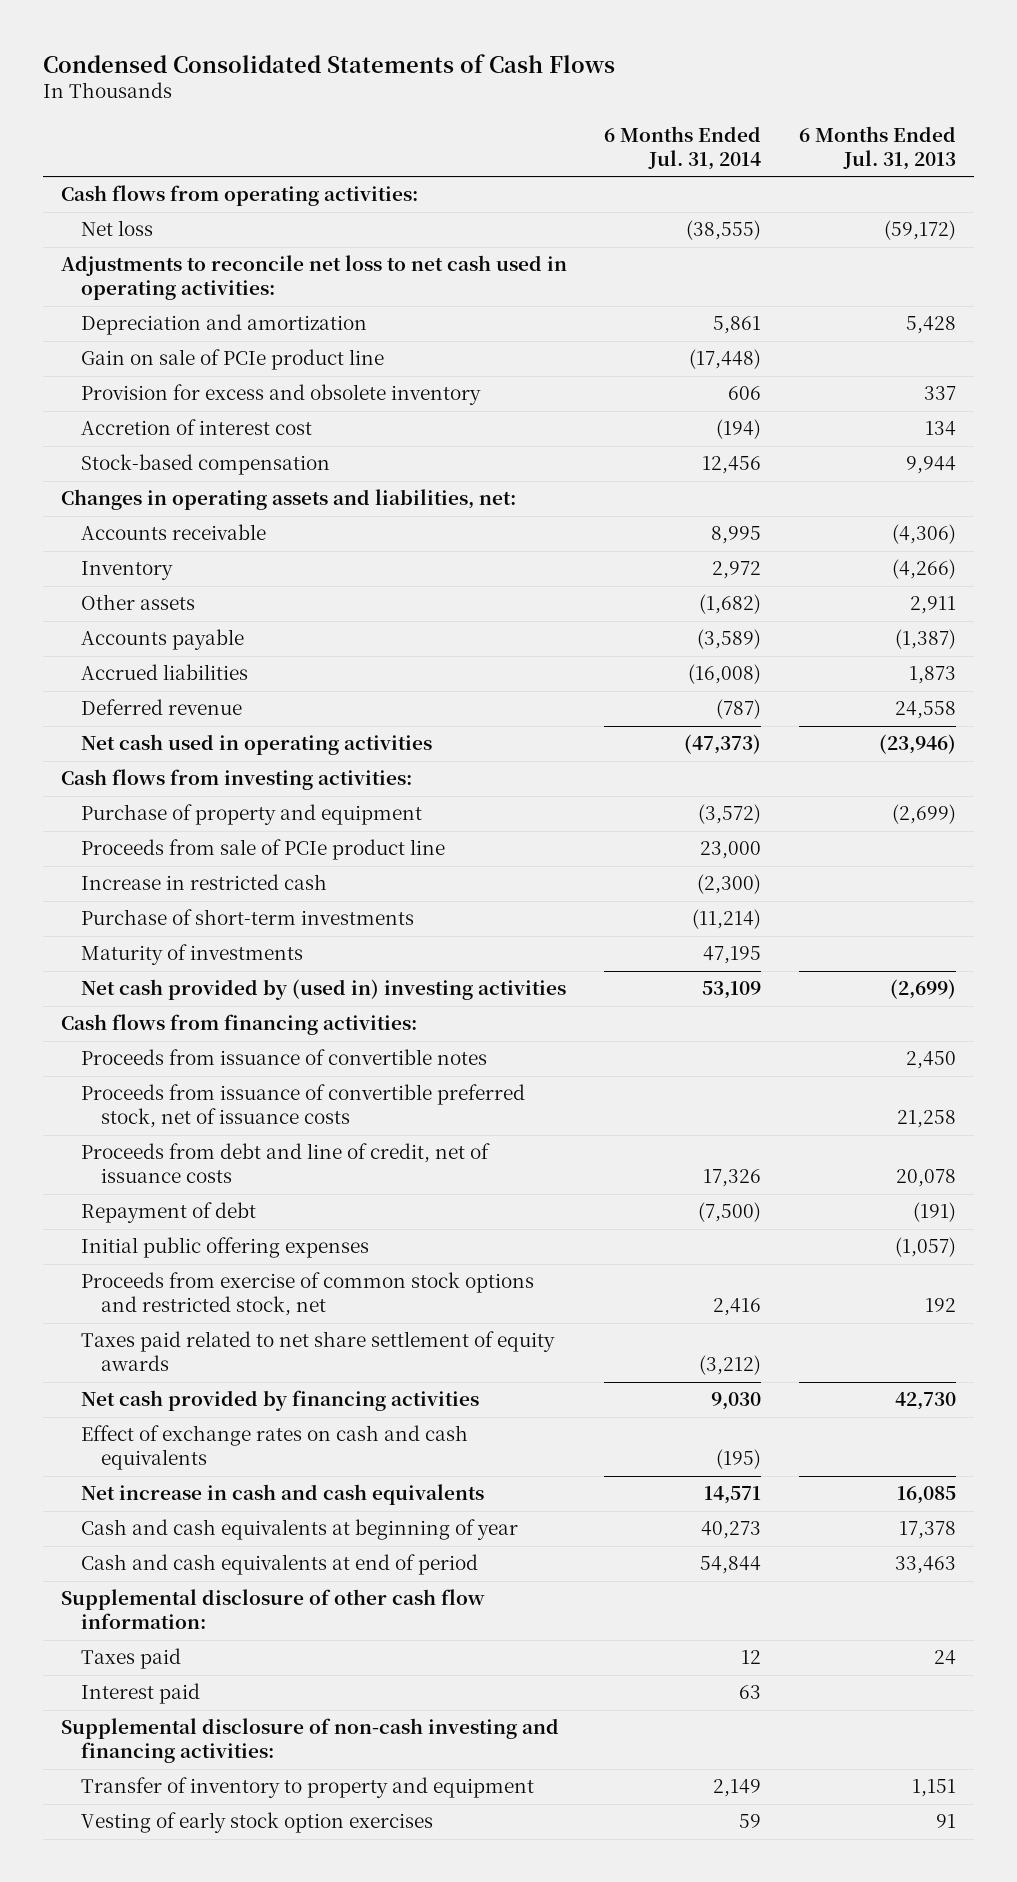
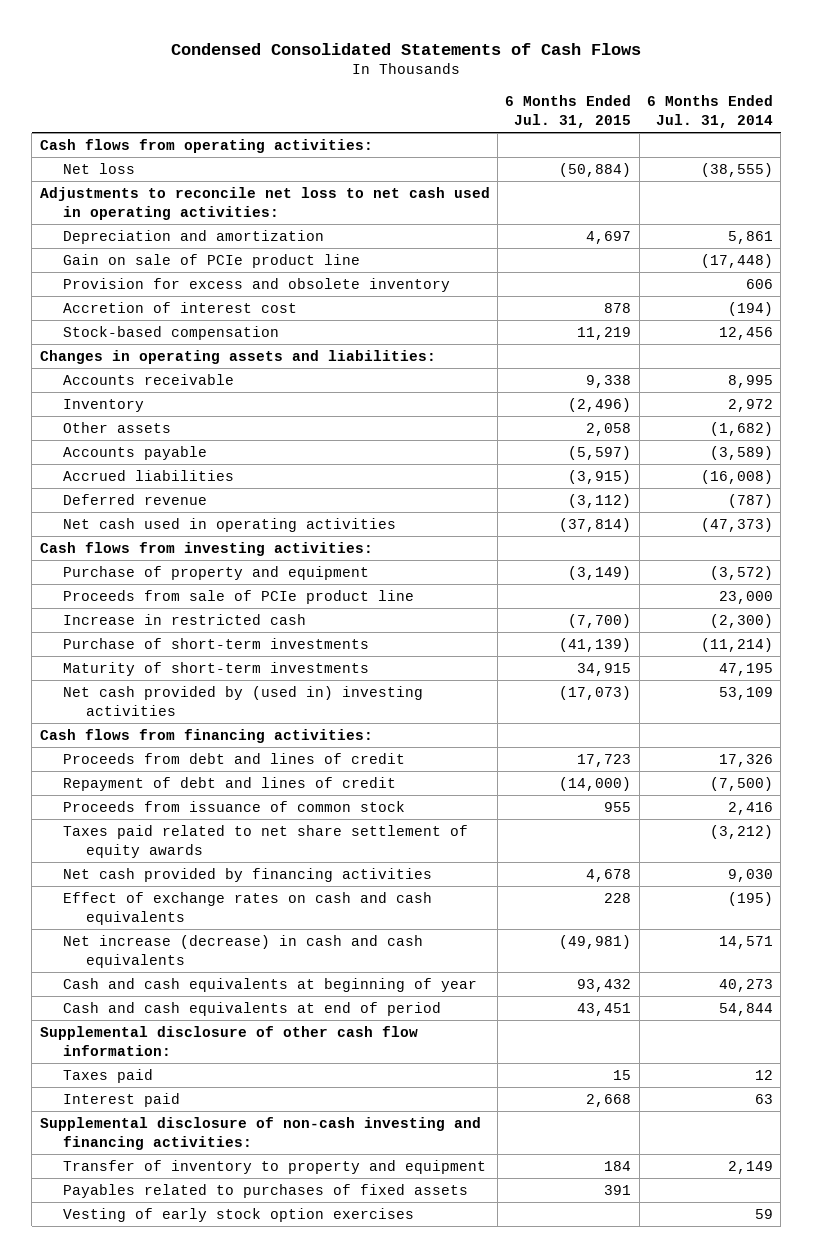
[798,125,956,170] 6 Months Ended Jul. 31, 2013 -> none
none -> [505,95,632,128] 6 Months Ended Jul. 31, 2015
[61,489,517,511] Changes in operating assets and liabilities, net: -> [39,350,436,365] Changes in operating assets and liabilities:
[81,944,304,966] Maturity of investments -> [62,662,369,677] Maturity of short-term investments
[81,1049,488,1066] Proceeds from issuance of convertible notes -> none
[81,1084,526,1129] Proceeds from issuance of convertible preferred stock, net of issuance costs -> none
[81,1237,370,1259] Initial public offering expenses -> none
[81,1143,491,1184] Proceeds from debt and line of credit, net of issuance costs -> [62,753,405,765] Proceeds from debt and lines of credit
[81,1202,257,1224] Repayment of debt -> [62,777,396,792] Repayment of debt and lines of credit
[81,1272,535,1317] Proceeds from exercise of common stock options and restricted stock, net -> [62,801,405,813] Proceeds from issuance of common stock
[81,1484,485,1506] Net increase in cash and cash equivalents -> [62,935,423,968] Net increase (decrease) in cash and cash equivalents
none -> [62,1184,468,1199] Payables related to purchases of fixed assets

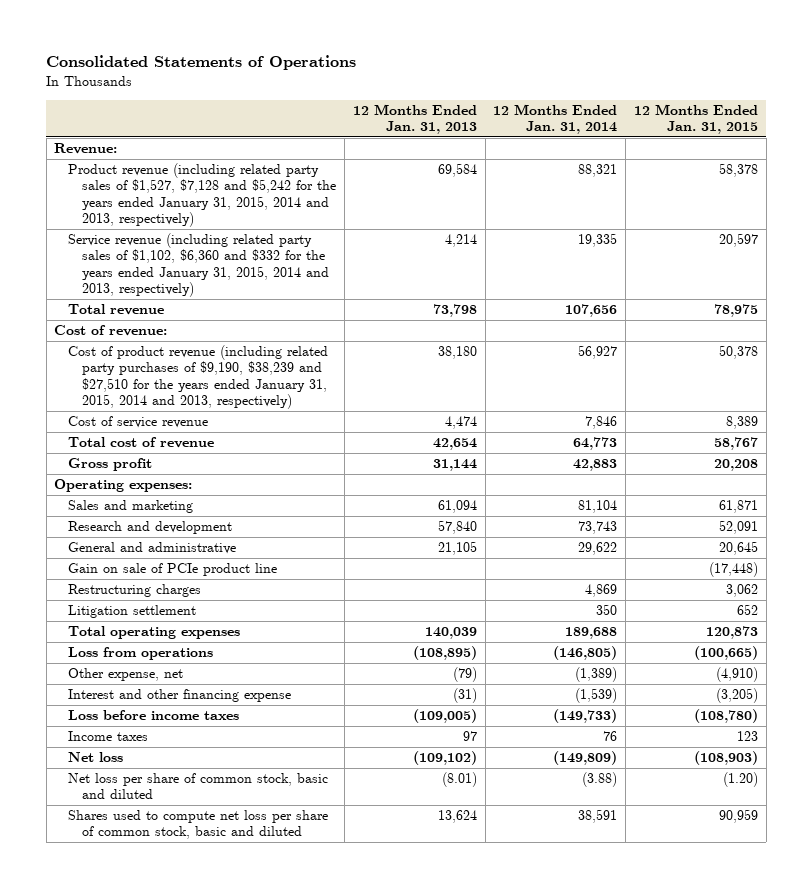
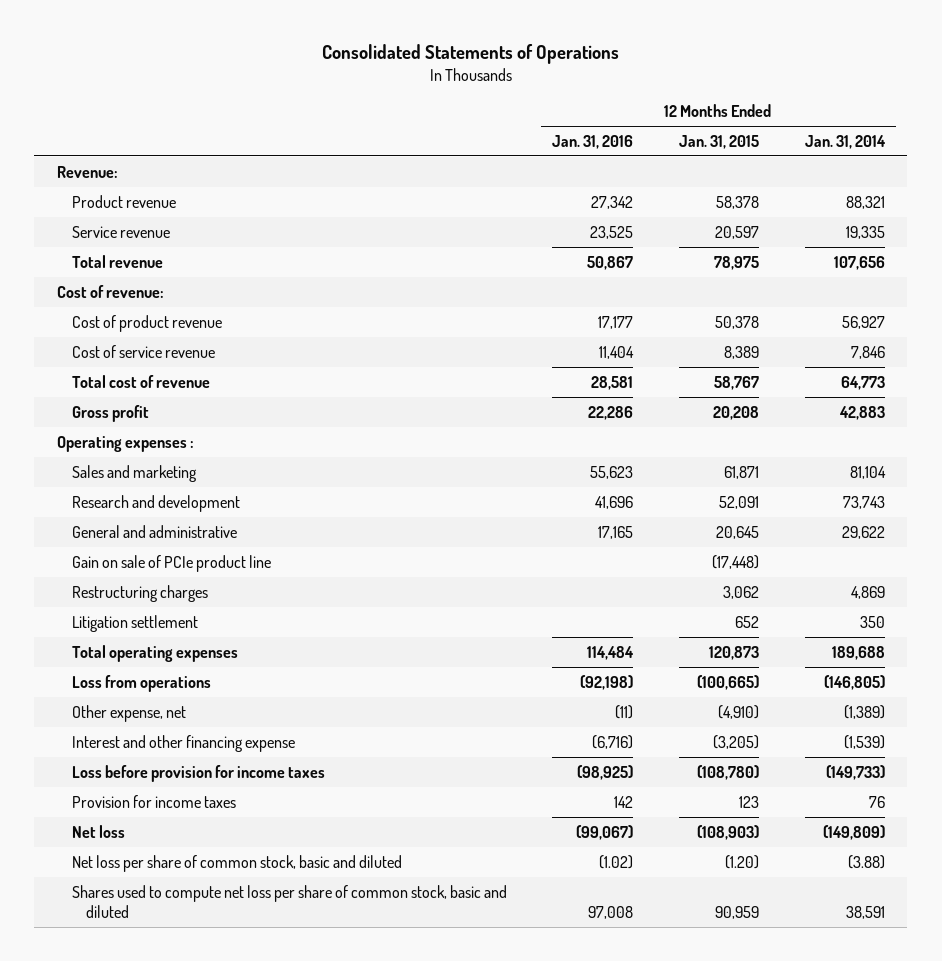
[352,103,477,135] 12 Months Ended Jan. 31, 2013 -> none
none -> [552,134,634,149] Jan. 31, 2016
[68,163,337,227] Product revenue (including related party sales of $1,527, $7,128 and $5,242 for the years ended January 31, 2015, 2014 and 2013, respectively) -> [71,194,176,208] Product revenue
[68,233,330,297] Service revenue (including related party sales of $1,102, $6,360 and $332 for the years ended January 31, 2015, 2014 and 2013, respectively) -> [71,225,170,238] Service revenue
[68,345,329,409] Cost of product revenue (including related party purchases of $9,190, $38,239 and $27,510 for the years ended January 31, 2015, 2014 and 2013, respectively) -> [71,314,222,332] Cost of product revenue
[54,479,193,493] Operating expenses: -> [57,435,195,452] Operating expenses :
[68,710,240,721] Loss before income taxes -> [71,764,325,782] Loss before provision for income taxes
[68,731,149,742] Income taxes -> [71,794,236,808] Provision for income taxes

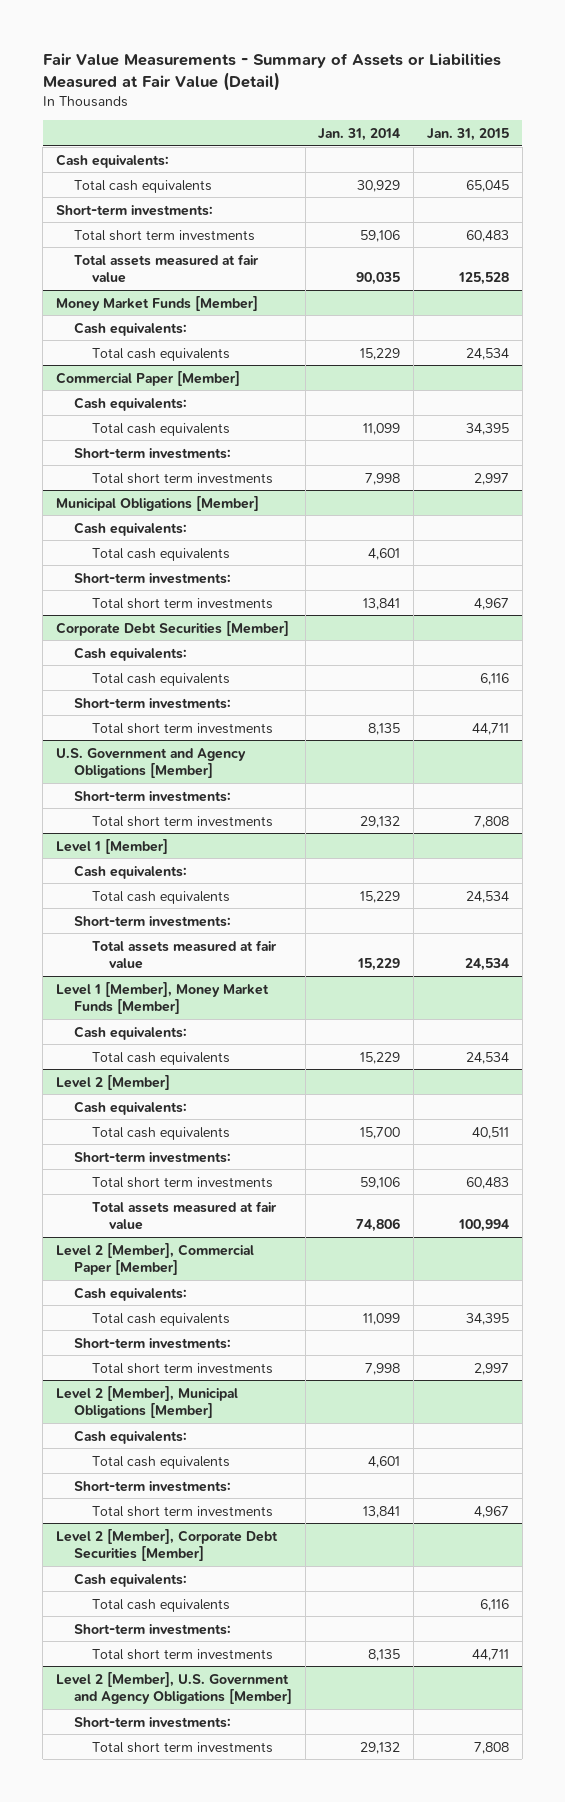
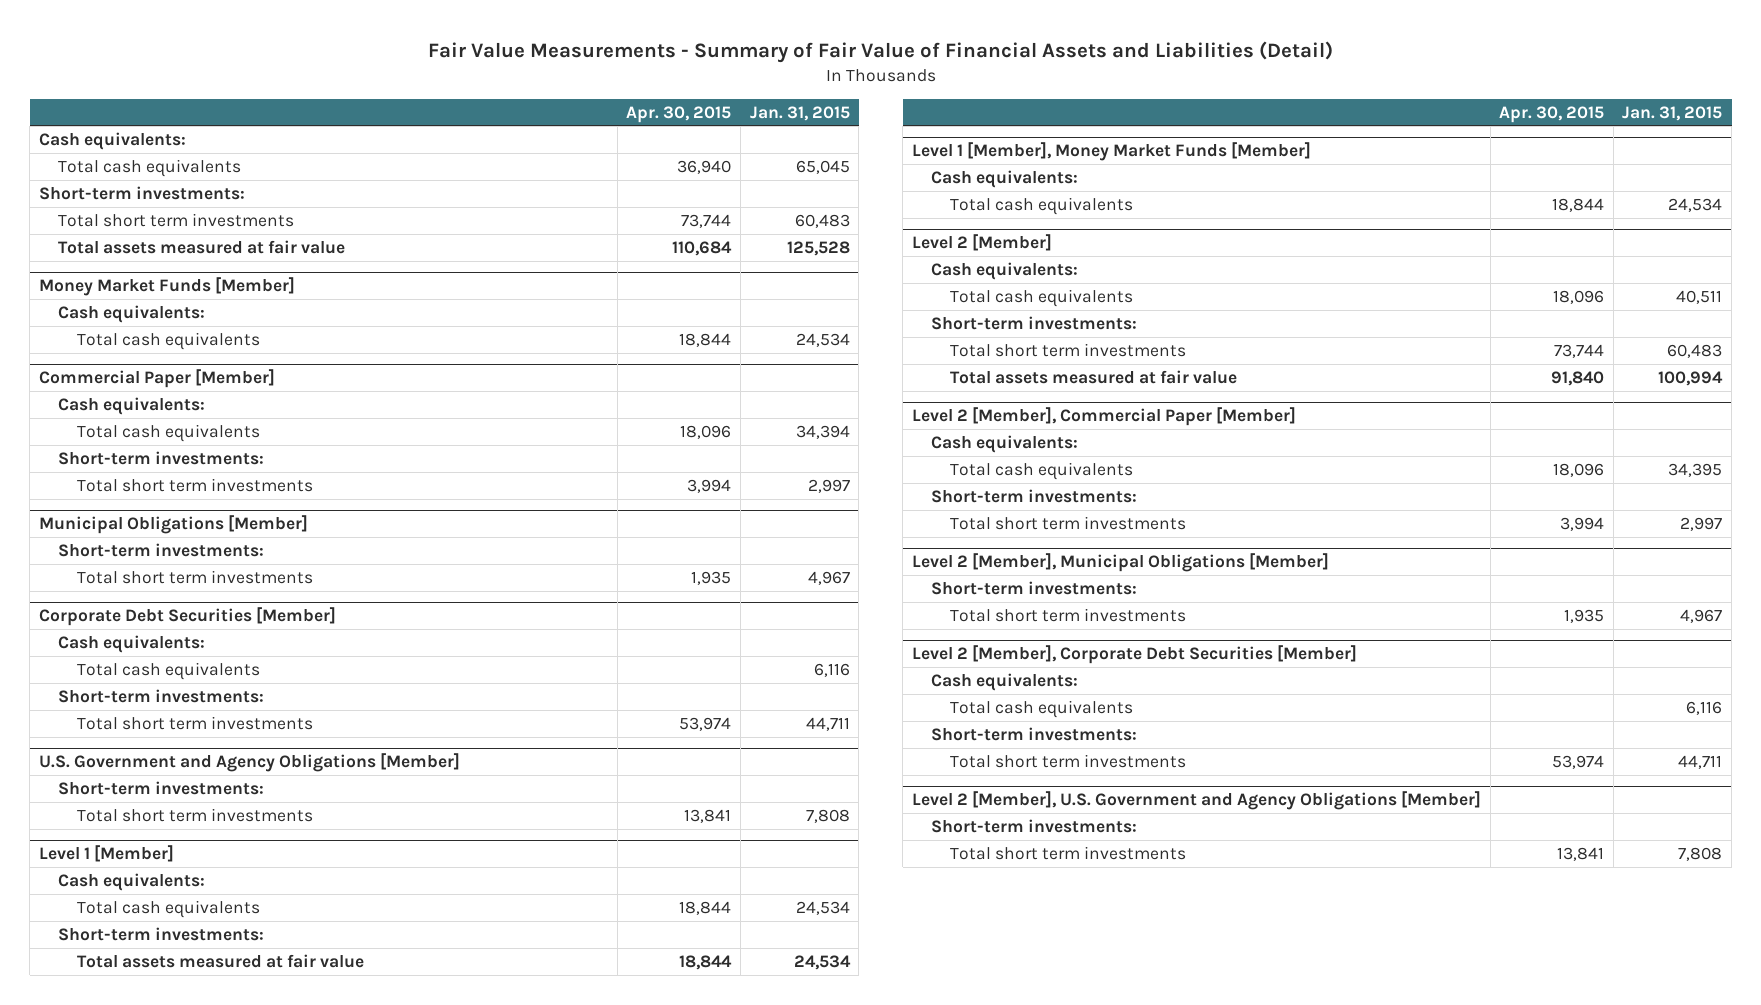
[42,52,501,91] Fair Value Measurements - Summary of Assets or Liabilities Measured at Fair Value (Detail) -> [427,41,1333,64] Fair Value Measurements - Summary of Fair Value of Financial Assets and Liabilities (Detail)
[318,127,401,141] Jan. 31, 2014 -> none
none -> [626,105,732,123] Apr. 30, 2015
[466,422,510,435] 34,395 -> [795,424,850,439] 34,394
[73,521,187,536] Cash equivalents: -> none
[91,547,230,561] Total cash equivalents -> none
[73,1429,187,1444] Cash equivalents: -> none
[91,1455,230,1469] Total cash equivalents -> none

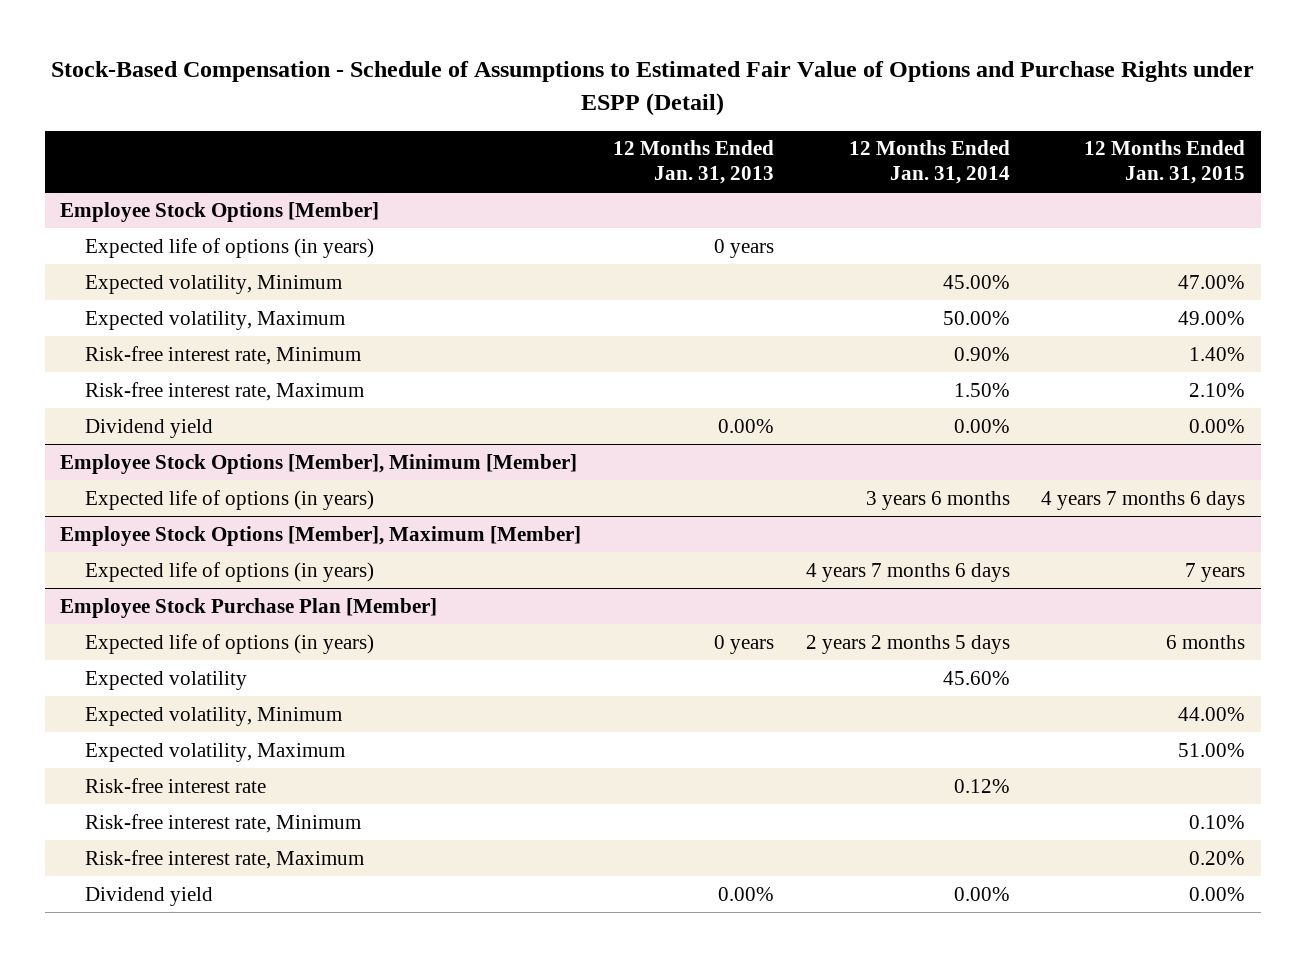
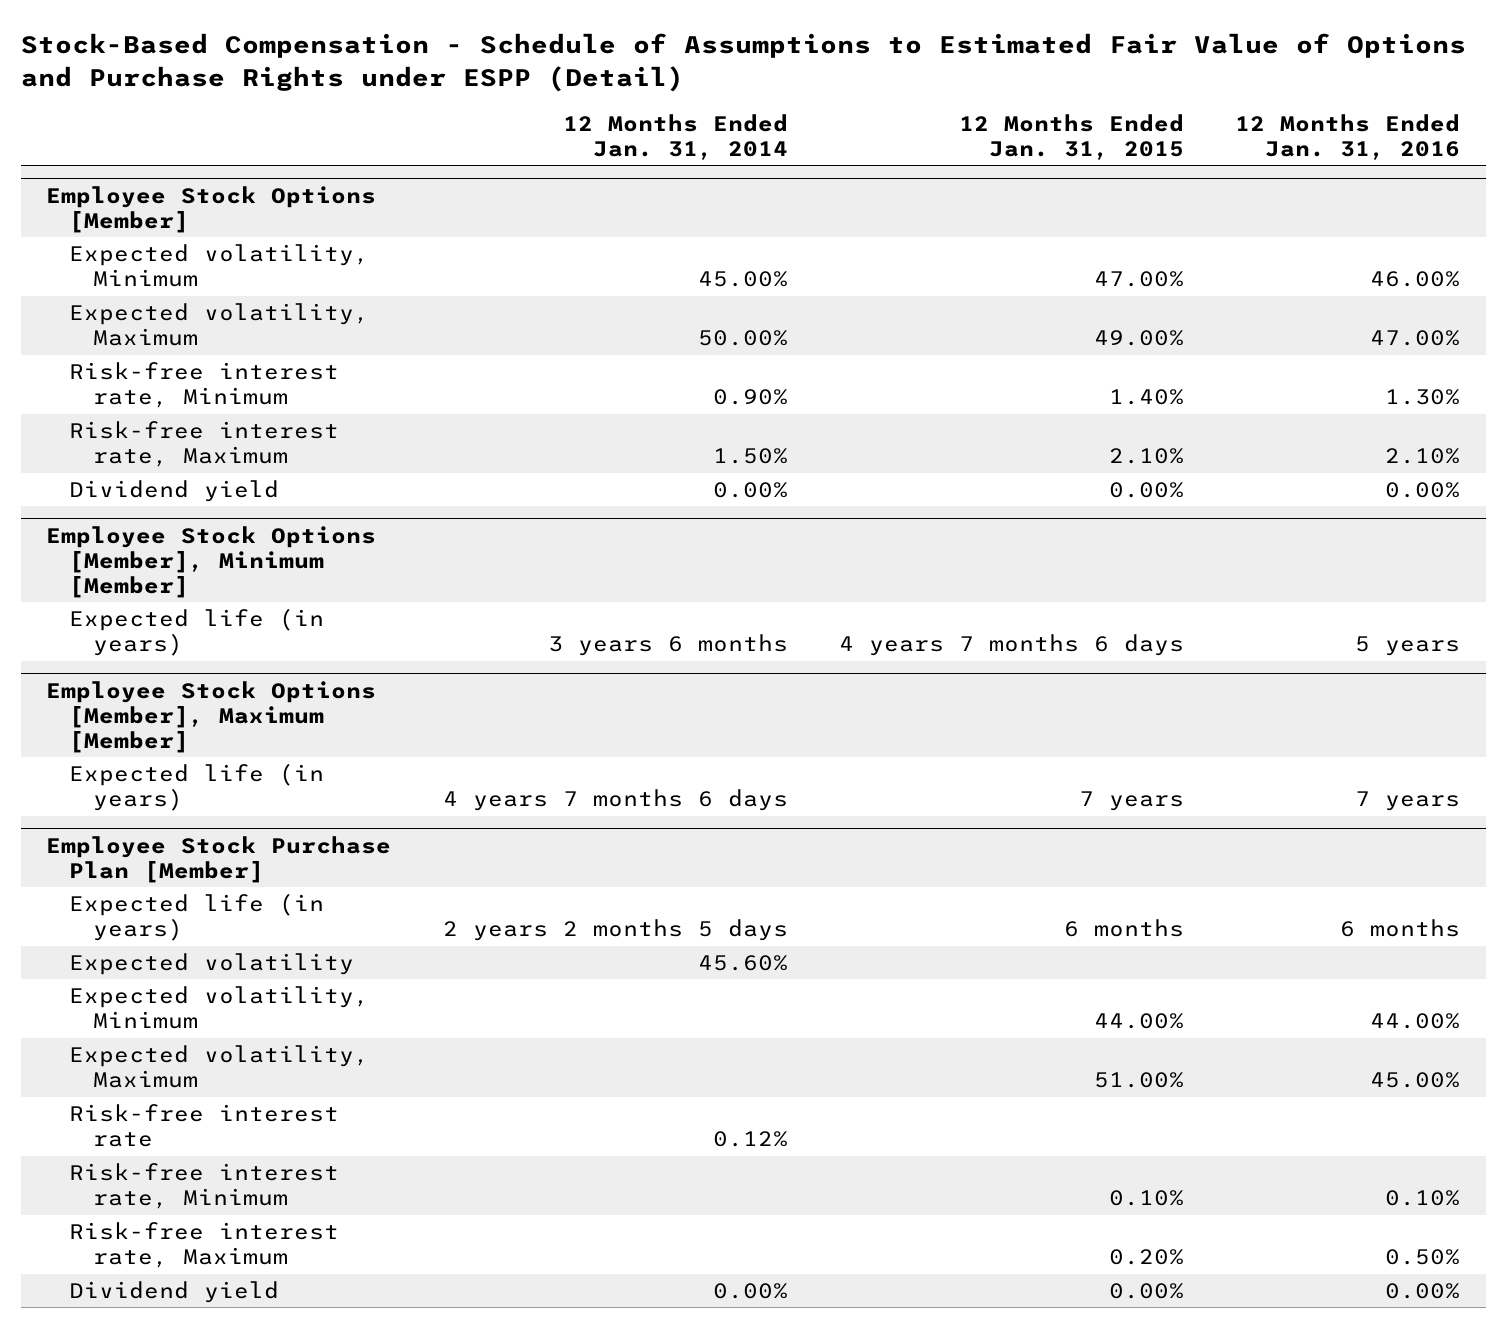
[613,140,775,184] 12 Months Ended Jan. 31, 2013 -> none
none -> [1235,113,1461,161] 12 Months Ended Jan. 31, 2016
[84,237,374,258] Expected life of options (in years) -> none
[84,489,374,510] Expected life of options (in years) -> [69,607,325,657] Expected life (in years)
[84,561,374,582] Expected life of options (in years) -> [69,762,325,812] Expected life (in years)
[84,633,374,654] Expected life of options (in years) -> [69,892,325,942] Expected life (in years)

